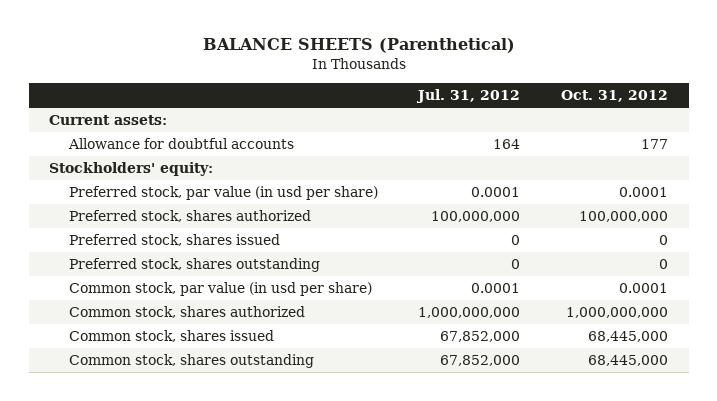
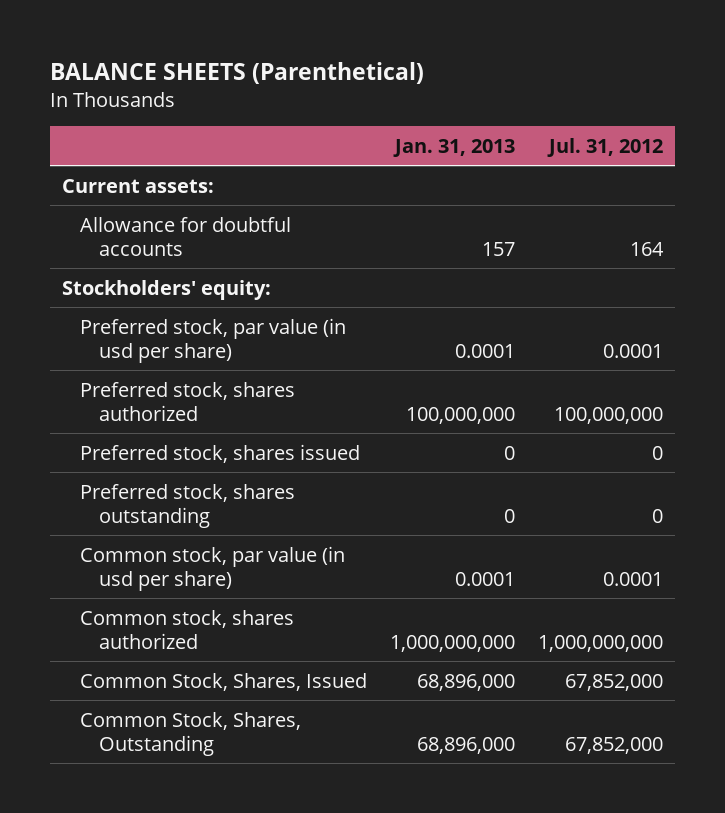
[561,90,669,103] Oct. 31, 2012 -> none
none -> [393,138,516,157] Jan. 31, 2013
[68,330,274,343] Common stock, shares issued -> [80,672,368,691] Common Stock, Shares, Issued
[68,354,314,369] Common stock, shares outstanding -> [80,711,302,756] Common Stock, Shares, Outstanding

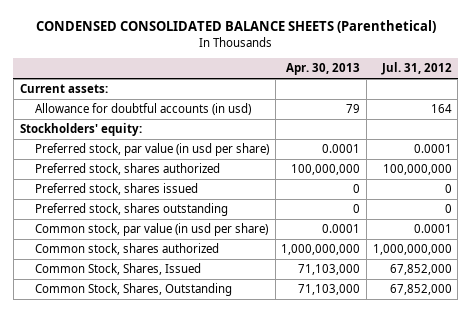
[50,62,425,85] BALANCE SHEETS (Parenthetical) -> [35,20,436,34] CONDENSED CONSOLIDATED BALANCE SHEETS (Parenthetical)
[393,138,516,157] Jan. 31, 2013 -> none
none -> [286,63,361,76] Apr. 30, 2013
[80,216,292,256] Allowance for doubtful accounts -> [35,103,252,116] Allowance for doubtful accounts (in usd)

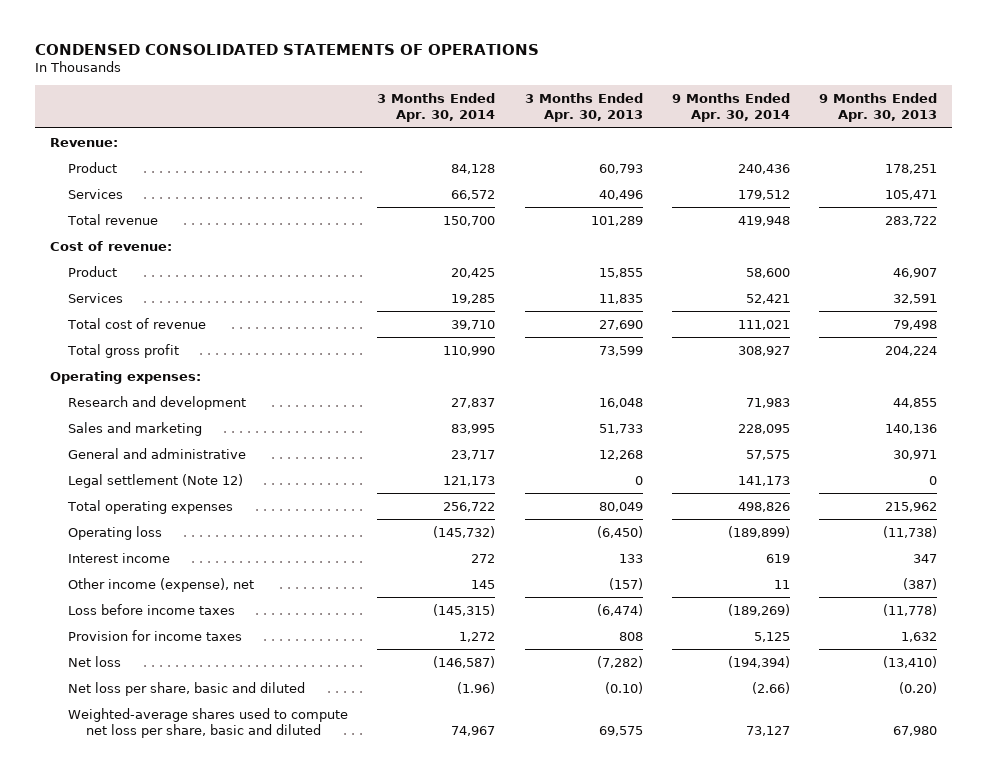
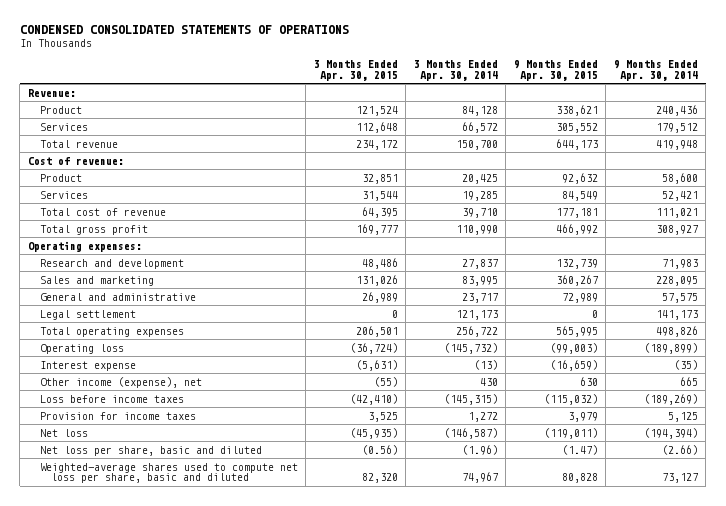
[524,92,643,123] 3 Months Ended Apr. 30, 2013 -> none
[819,92,938,123] 9 Months Ended Apr. 30, 2013 -> none
none -> [313,60,398,82] 3 Months Ended Apr. 30, 2015
none -> [513,60,598,82] 9 Months Ended Apr. 30, 2015
[68,473,244,488] Legal settlement (Note 12) -> [39,309,136,320] Legal settlement
[68,552,171,563] Interest income -> none
none -> [39,360,136,371] Interest expense
[471,579,496,589] 145 -> [479,377,498,386] 430
[774,579,791,589] 11 -> [679,376,698,386] 665

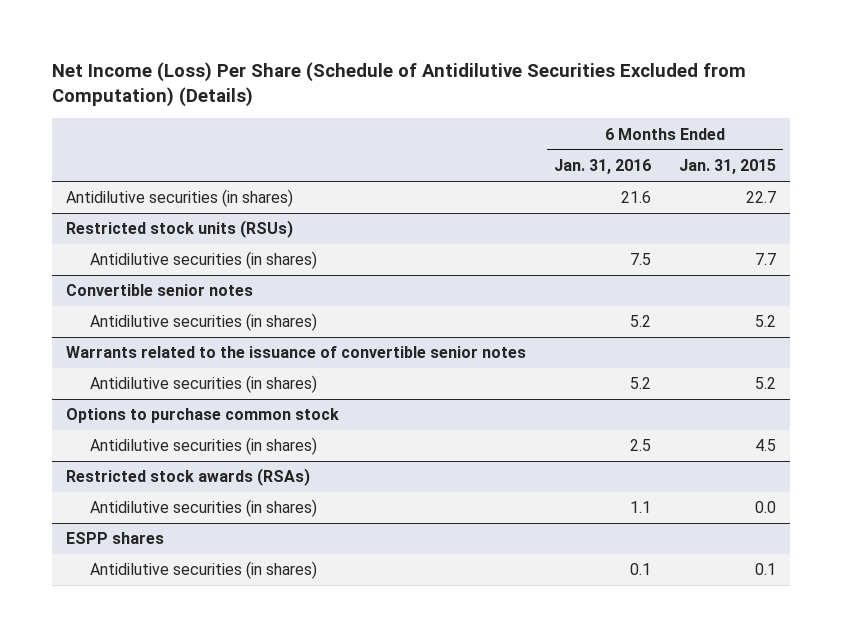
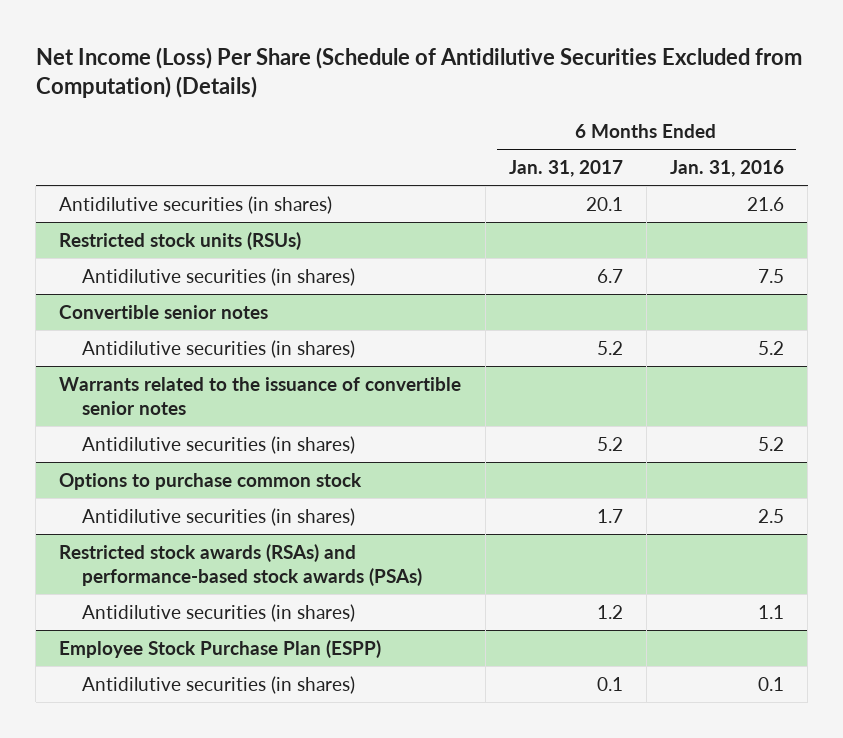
[679,159,777,175] Jan. 31, 2015 -> none
none -> [508,160,623,178] Jan. 31, 2017
[66,468,311,487] Restricted stock awards (RSAs) -> [59,543,423,586] Restricted stock awards (RSAs) and performance-based stock awards (PSAs)
[66,532,165,545] ESPP shares -> [59,639,382,658] Employee Stock Purchase Plan (ESPP)

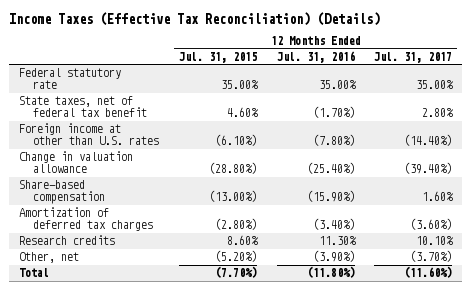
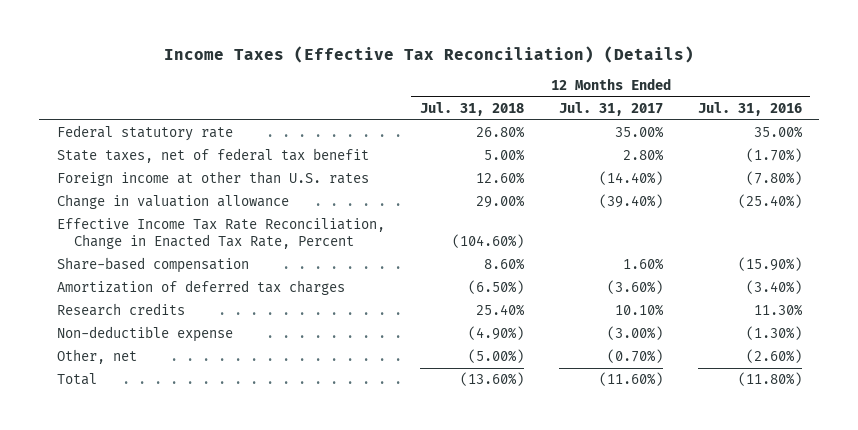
[178,51,257,63] Jul. 31, 2015 -> none
none -> [419,101,524,116] Jul. 31, 2018
none -> [56,218,385,250] Effective Income Tax Rate Reconciliation, Change in Enacted Tax Rate, Percent
none -> [56,326,233,343] Non-deductible expense
[312,250,355,263] (3.90%) -> [745,349,802,364] (2.60%)
[410,250,453,263] (3.70%) -> [606,349,663,364] (0.70%)

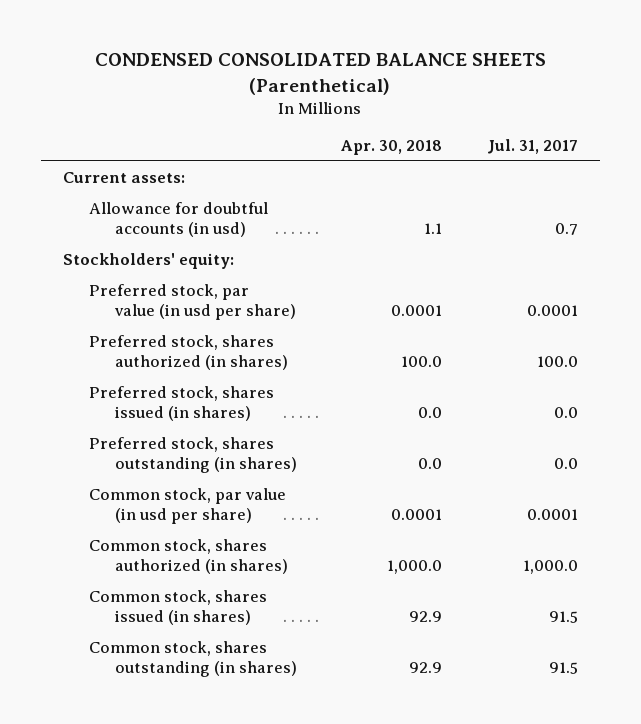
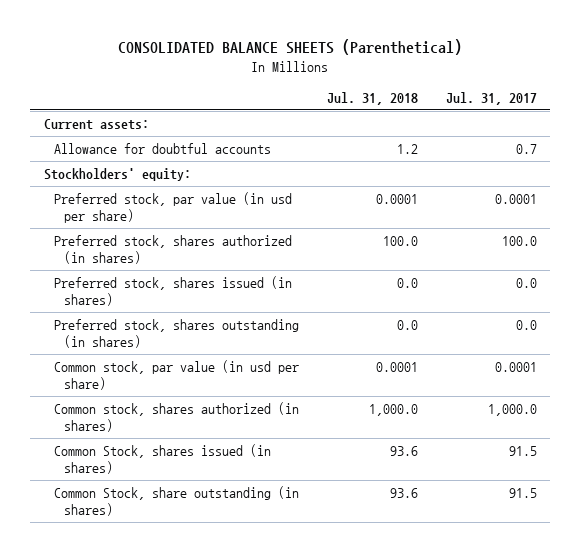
[95,53,547,95] CONDENSED CONSOLIDATED BALANCE SHEETS (Parenthetical) -> [118,38,463,55] CONSOLIDATED BALANCE SHEETS (Parenthetical)
[341,140,443,156] Apr. 30, 2018 -> none
none -> [326,91,418,105] Jul. 31, 2018
[89,202,269,237] Allowance for doubtful accounts (in usd) -> [54,143,272,155] Allowance for doubtful accounts
[89,590,268,625] Common stock, shares issued (in shares) -> [54,444,272,475] Common Stock, shares issued (in shares)
[89,641,297,677] Common stock, shares outstanding (in shares) -> [54,486,300,517] Common Stock, share outstanding (in shares)

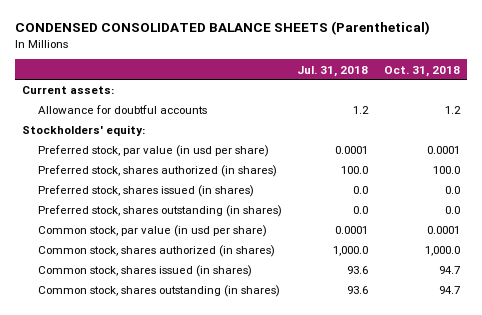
[118,38,463,55] CONSOLIDATED BALANCE SHEETS (Parenthetical) -> [14,21,430,36] CONDENSED CONSOLIDATED BALANCE SHEETS (Parenthetical)
[445,91,537,105] Jul. 31, 2017 -> none
none -> [383,65,460,77] Oct. 31, 2018
[54,444,272,475] Common Stock, shares issued (in shares) -> [38,265,253,278] Common stock, shares issued (in shares)
[54,486,300,517] Common Stock, share outstanding (in shares) -> [38,285,281,298] Common stock, shares outstanding (in shares)

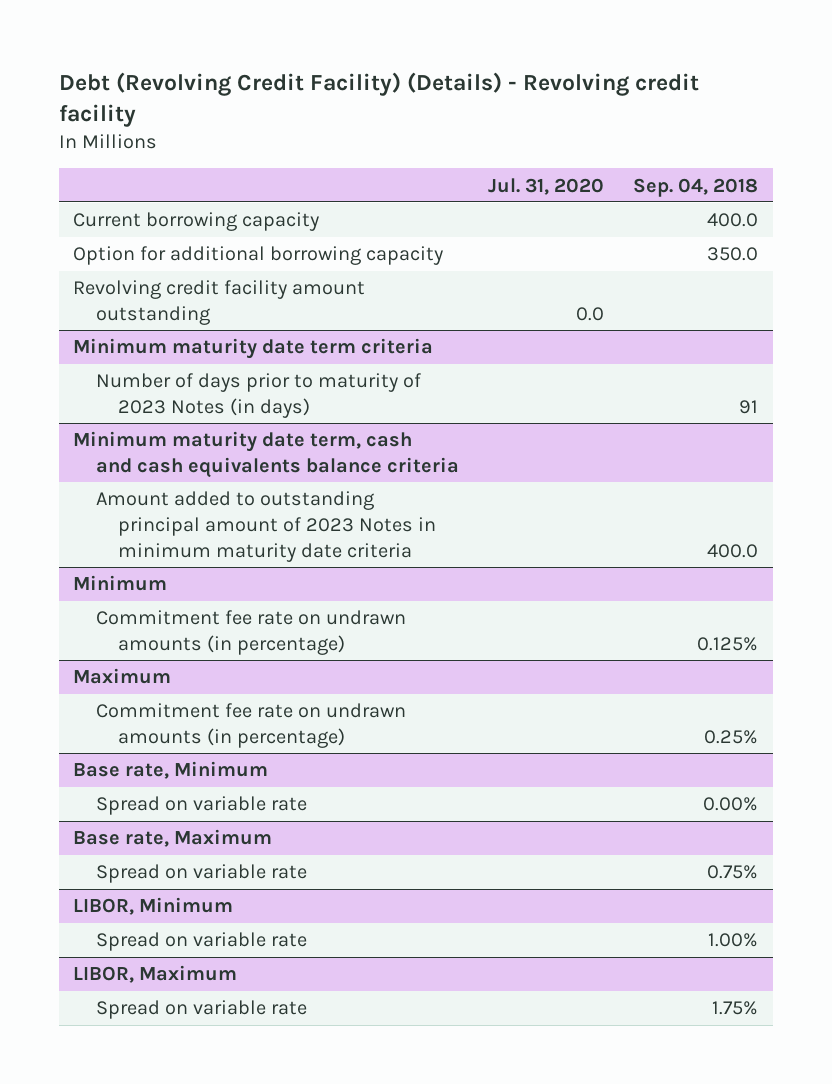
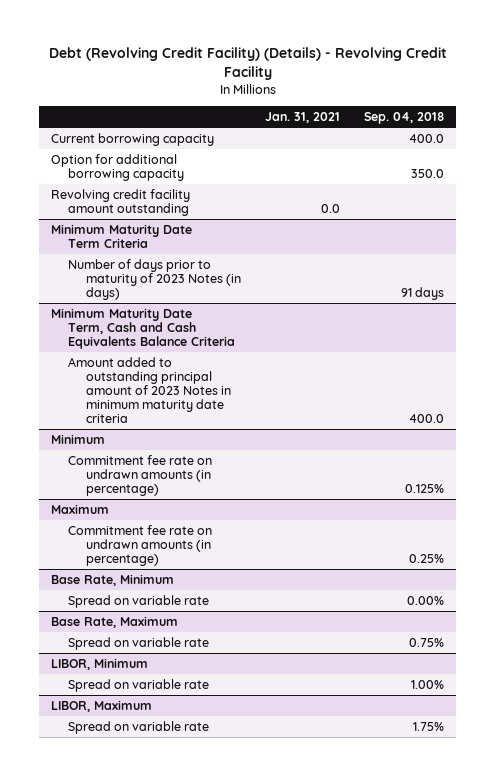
[58,71,699,128] Debt (Revolving Credit Facility) (Details) - Revolving credit facility -> [48,47,447,81] Debt (Revolving Credit Facility) (Details) - Revolving Credit Facility
[488,177,605,195] Jul. 31, 2020 -> none
none -> [264,112,340,124] Jan. 31, 2021
[73,338,434,360] Minimum maturity date term criteria -> [51,223,193,248] Minimum Maturity Date Term Criteria
[739,399,759,414] 91 -> [400,287,444,301] 91 days
[73,431,459,478] Minimum maturity date term, cash and cash equivalents balance criteria -> [51,307,236,350] Minimum Maturity Date Term, Cash and Cash Equivalents Balance Criteria
[73,761,269,780] Base rate, Minimum -> [51,573,175,586] Base Rate, Minimum
[73,829,273,848] Base rate, Maximum -> [51,615,179,628] Base Rate, Maximum

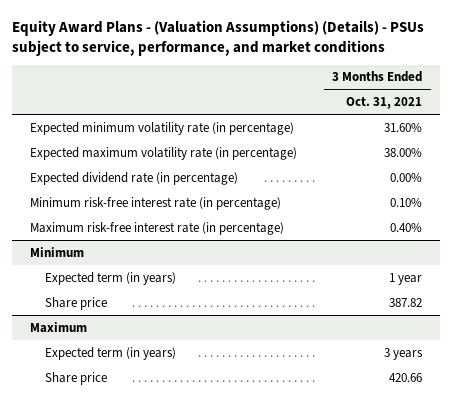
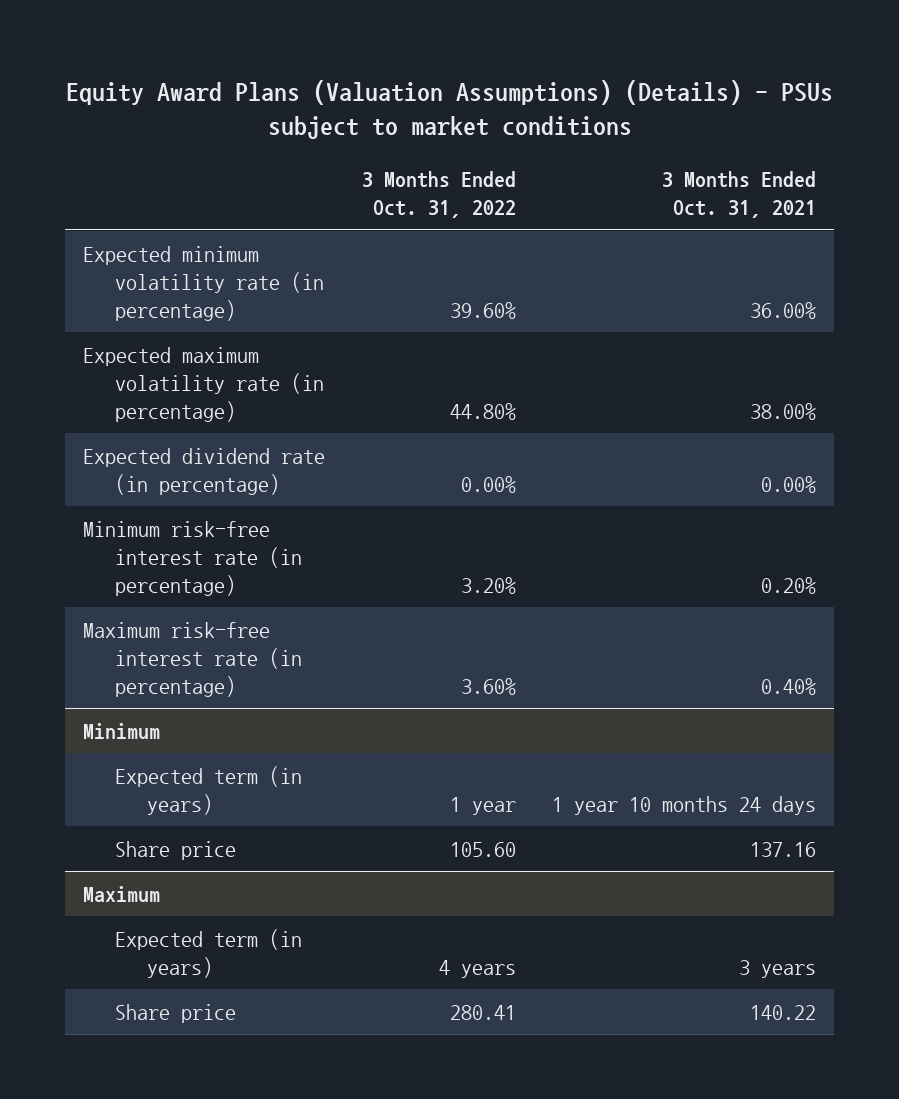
[12,20,425,56] Equity Award Plans - (Valuation Assumptions) (Details) - PSUs subject to service, performance, and market conditions -> [65,79,833,140] Equity Award Plans (Valuation Assumptions) (Details) - PSUs subject to market conditions
none -> [361,171,516,219] 3 Months Ended Oct. 31, 2022
[384,122,423,132] 31.60% -> [749,301,816,319] 36.00%
[390,197,423,207] 0.10% -> [760,576,816,594] 0.20%
[389,272,423,285] 1 year -> [551,795,816,815] 1 year 10 months 24 days
[389,297,423,307] 387.82 -> [749,841,816,857] 137.16
[389,372,423,382] 420.66 -> [749,1004,816,1020] 140.22

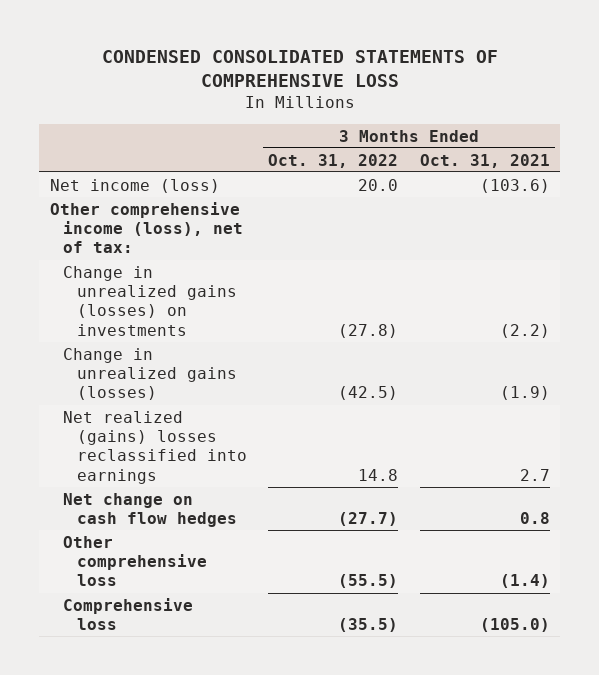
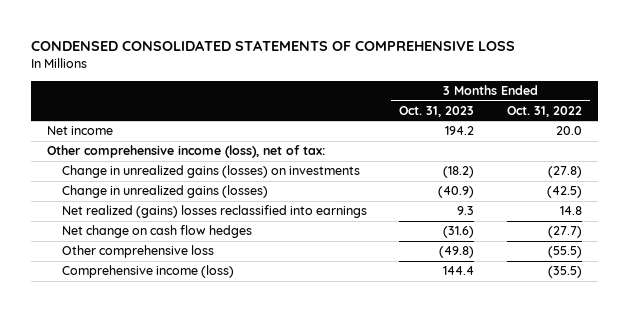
[419,153,550,168] Oct. 31, 2021 -> none
none -> [399,105,475,117] Oct. 31, 2023
[49,178,220,193] Net income (loss) -> [47,126,114,136] Net income
[63,597,194,631] Comprehensive loss -> [61,265,234,279] Comprehensive income (loss)

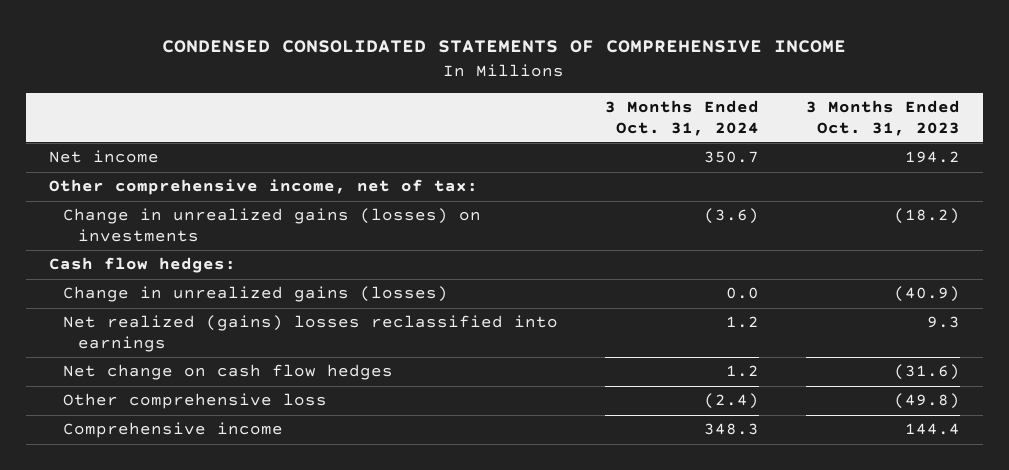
[31,39,516,51] CONDENSED CONSOLIDATED STATEMENTS OF COMPREHENSIVE LOSS -> [162,40,847,54] CONDENSED CONSOLIDATED STATEMENTS OF COMPREHENSIVE INCOME
[507,105,583,117] Oct. 31, 2022 -> none
none -> [605,100,760,136] 3 Months Ended Oct. 31, 2024
[47,145,326,159] Other comprehensive income (loss), net of tax: -> [48,179,478,196] Other comprehensive income, net of tax:
none -> [48,257,236,274] Cash flow hedges:
[61,265,234,279] Comprehensive income (loss) -> [63,422,284,439] Comprehensive income

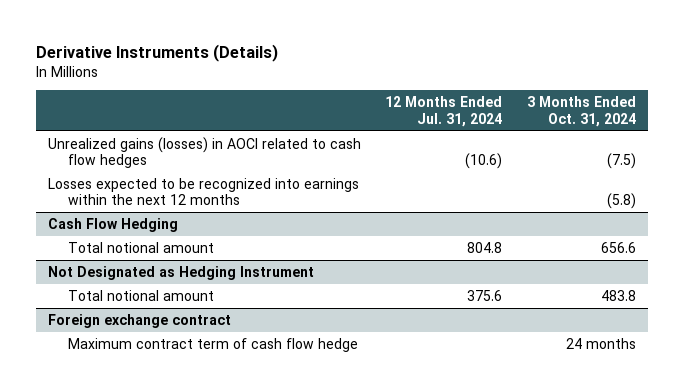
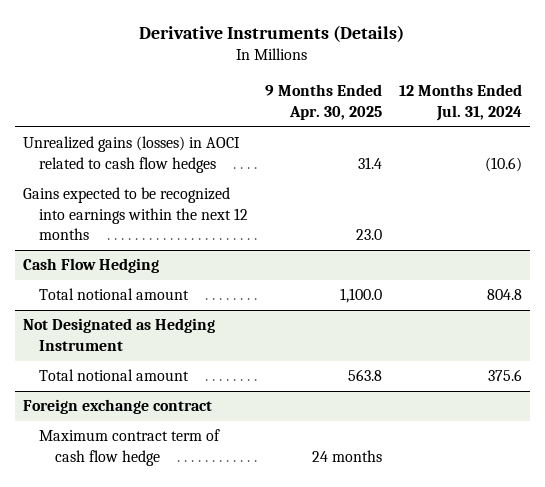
[526,96,636,127] 3 Months Ended Oct. 31, 2024 -> none
none -> [264,84,382,120] 9 Months Ended Apr. 30, 2025
[48,177,360,206] Losses expected to be recognized into earnings within the next 12 months -> [22,187,249,241] Gains expected to be recognized into earnings within the next 12 months

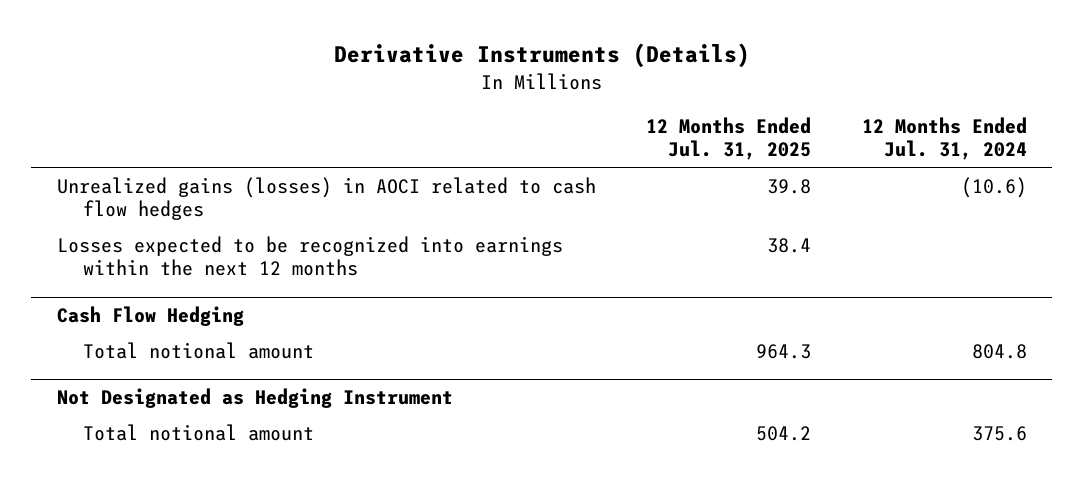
[264,84,382,120] 9 Months Ended Apr. 30, 2025 -> none
none -> [646,116,812,161] 12 Months Ended Jul. 31, 2025
[22,187,249,241] Gains expected to be recognized into earnings within the next 12 months -> [56,235,563,276] Losses expected to be recognized into earnings within the next 12 months
[22,399,212,415] Foreign exchange contract -> none
[39,429,221,466] Maximum contract term of cash flow hedge -> none

